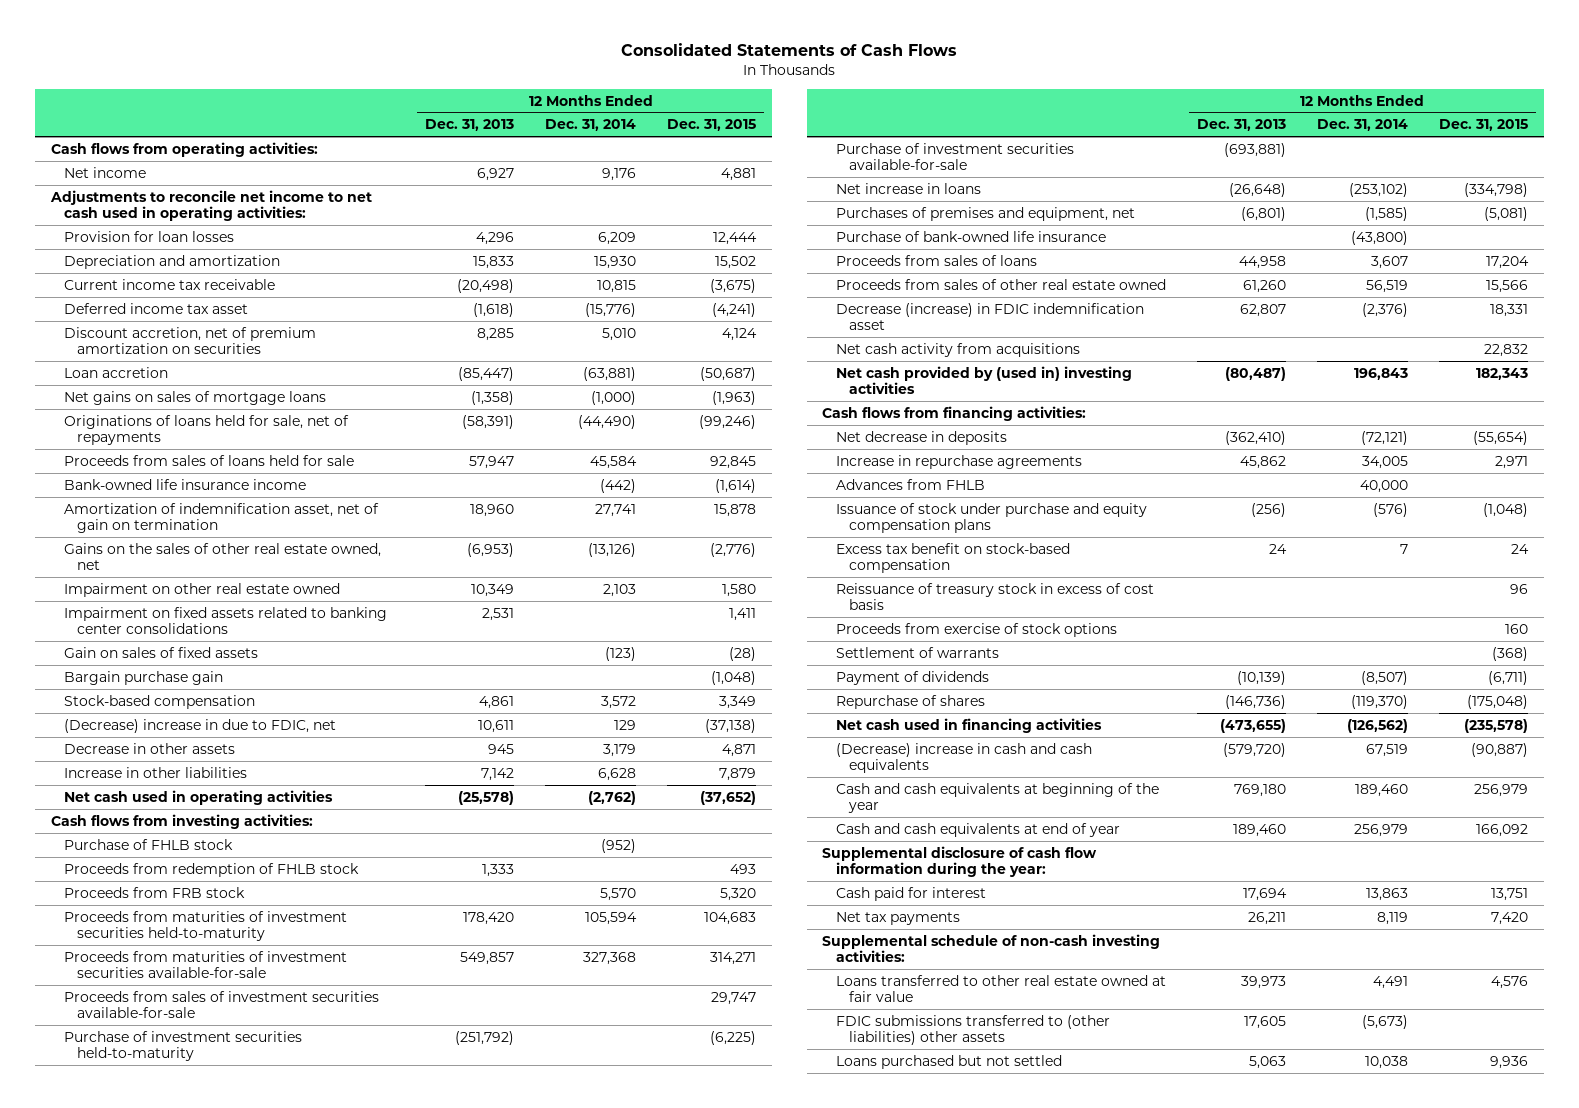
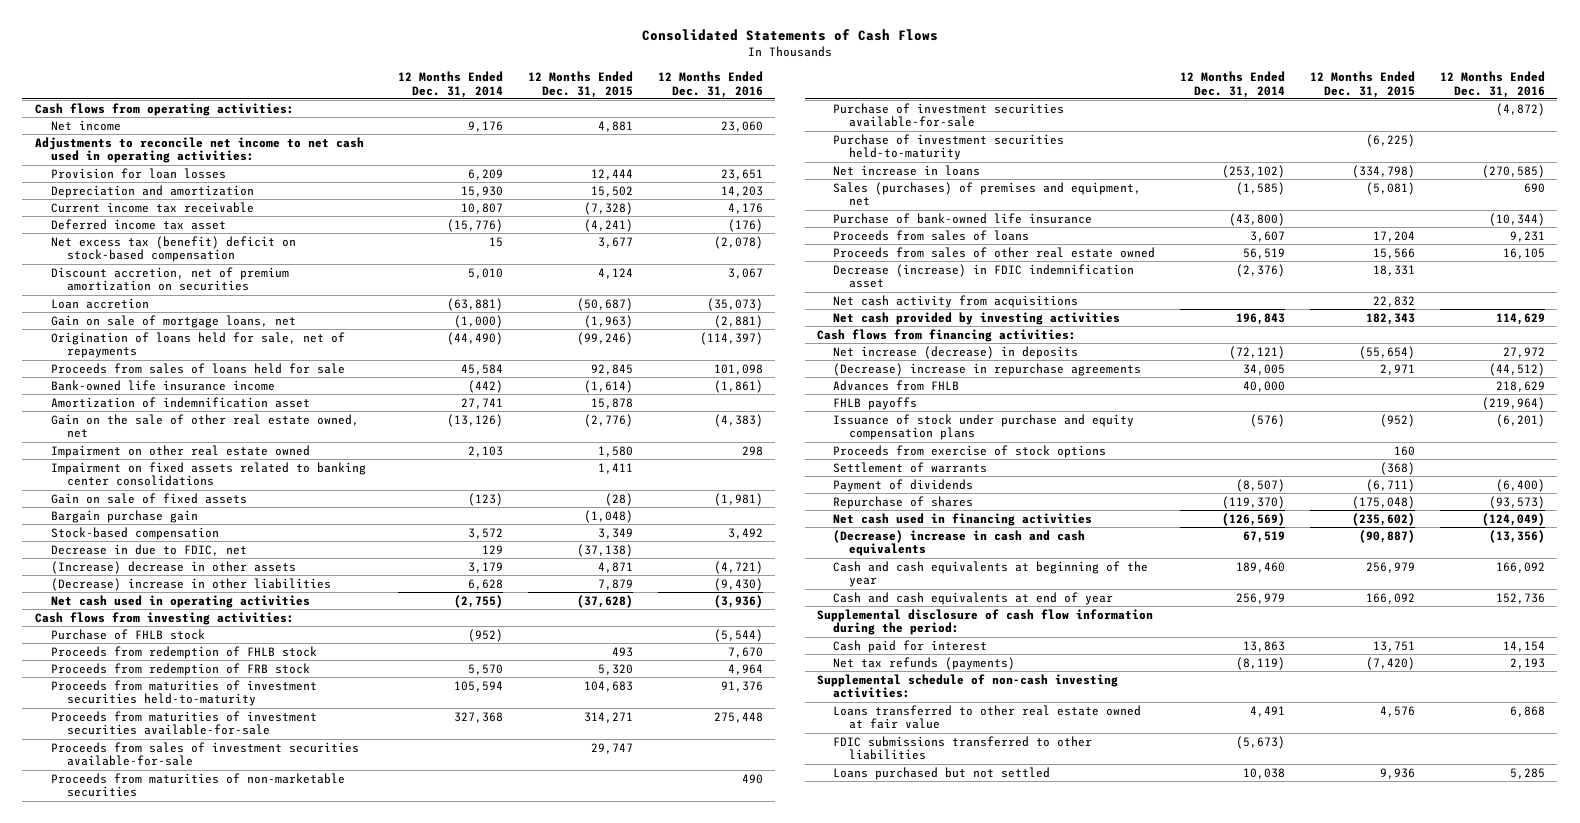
[425,119,515,132] Dec. 31, 2013 -> none
none -> [657,70,763,98] 12 Months Ended Dec. 31, 2016
[597,279,637,293] 10,815 -> [460,202,503,214] 10,807
[710,278,757,293] (3,675) -> [583,201,633,215] (7,328)
none -> [50,235,296,263] Net excess tax (benefit) deficit on stock-based compensation
[63,390,326,405] Net gains on sales of mortgage loans -> [50,314,296,328] Gain on sale of mortgage loans, net
[63,414,349,446] Originations of loans held for sale, net of repayments -> [50,331,345,359] Origination of loans held for sale, net of repayments
[63,502,379,534] Amortization of indemnification asset, net of gain on termination -> [50,396,310,408] Amortization of indemnification asset
[63,542,381,571] Gains on the sales of other real estate owned, net -> [50,413,359,439] Gain on the sale of other real estate owned, net
[63,646,258,658] Gain on sales of fixed assets -> [50,492,247,504] Gain on sale of fixed assets
[63,718,336,733] (Decrease) increase in due to FDIC, net -> [50,543,247,556] Decrease in due to FDIC, net
[63,742,235,754] Decrease in other assets -> [50,560,296,574] (Increase) decrease in other assets
[63,766,247,778] Increase in other liabilities -> [50,577,331,591] (Decrease) increase in other liabilities
[588,790,637,805] (2,762) -> [453,594,503,608] (2,755)
[700,790,757,805] (37,652) -> [576,594,633,608] (37,628)
[63,886,245,898] Proceeds from FRB stock -> [50,662,310,676] Proceeds from redemption of FRB stock
none -> [50,772,345,798] Proceeds from maturities of non-marketable securities
[63,1030,302,1062] Purchase of investment securities held-to-maturity -> [833,133,1065,161] Purchase of investment securities held-to-maturity
[835,206,1135,221] Purchases of premises and equipment, net -> [833,181,1142,207] Sales (purchases) of premises and equipment, net
[835,365,1132,395] Net cash provided by (used in) investing activities -> [833,311,1121,325] Net cash provided by investing activities
[835,430,1007,445] Net decrease in deposits -> [833,345,1079,359] Net increase (decrease) in deposits
[835,454,1082,469] Increase in repurchase agreements -> [833,362,1142,376] (Decrease) increase in repurchase agreements
[835,542,1070,574] Excess tax benefit on stock-based compensation -> none
[835,582,1154,611] Reissuance of treasury stock in excess of cost basis -> none
none -> [833,396,918,410] FHLB payoffs
[1483,502,1529,517] (1,048) -> [1379,413,1415,427] (952)
[1346,718,1408,733] (126,562) -> [1222,512,1286,526] (126,569)
[1464,718,1529,733] (235,578) -> [1351,512,1415,526] (235,602)
[822,845,1098,878] Supplemental disclosure of cash flow information during the year: -> [817,608,1154,636] Supplemental disclosure of cash flow information during the period:
[835,911,960,925] Net tax payments -> [833,656,1016,670] Net tax refunds (payments)
[1376,911,1408,925] 8,119 -> [1236,656,1286,670] (8,119)
[1491,911,1529,925] 7,420 -> [1365,656,1415,670] (7,420)
[835,1014,1110,1046] FDIC submissions transferred to (other liabilities) other assets -> [833,735,1093,761] FDIC submissions transferred to other liabilities

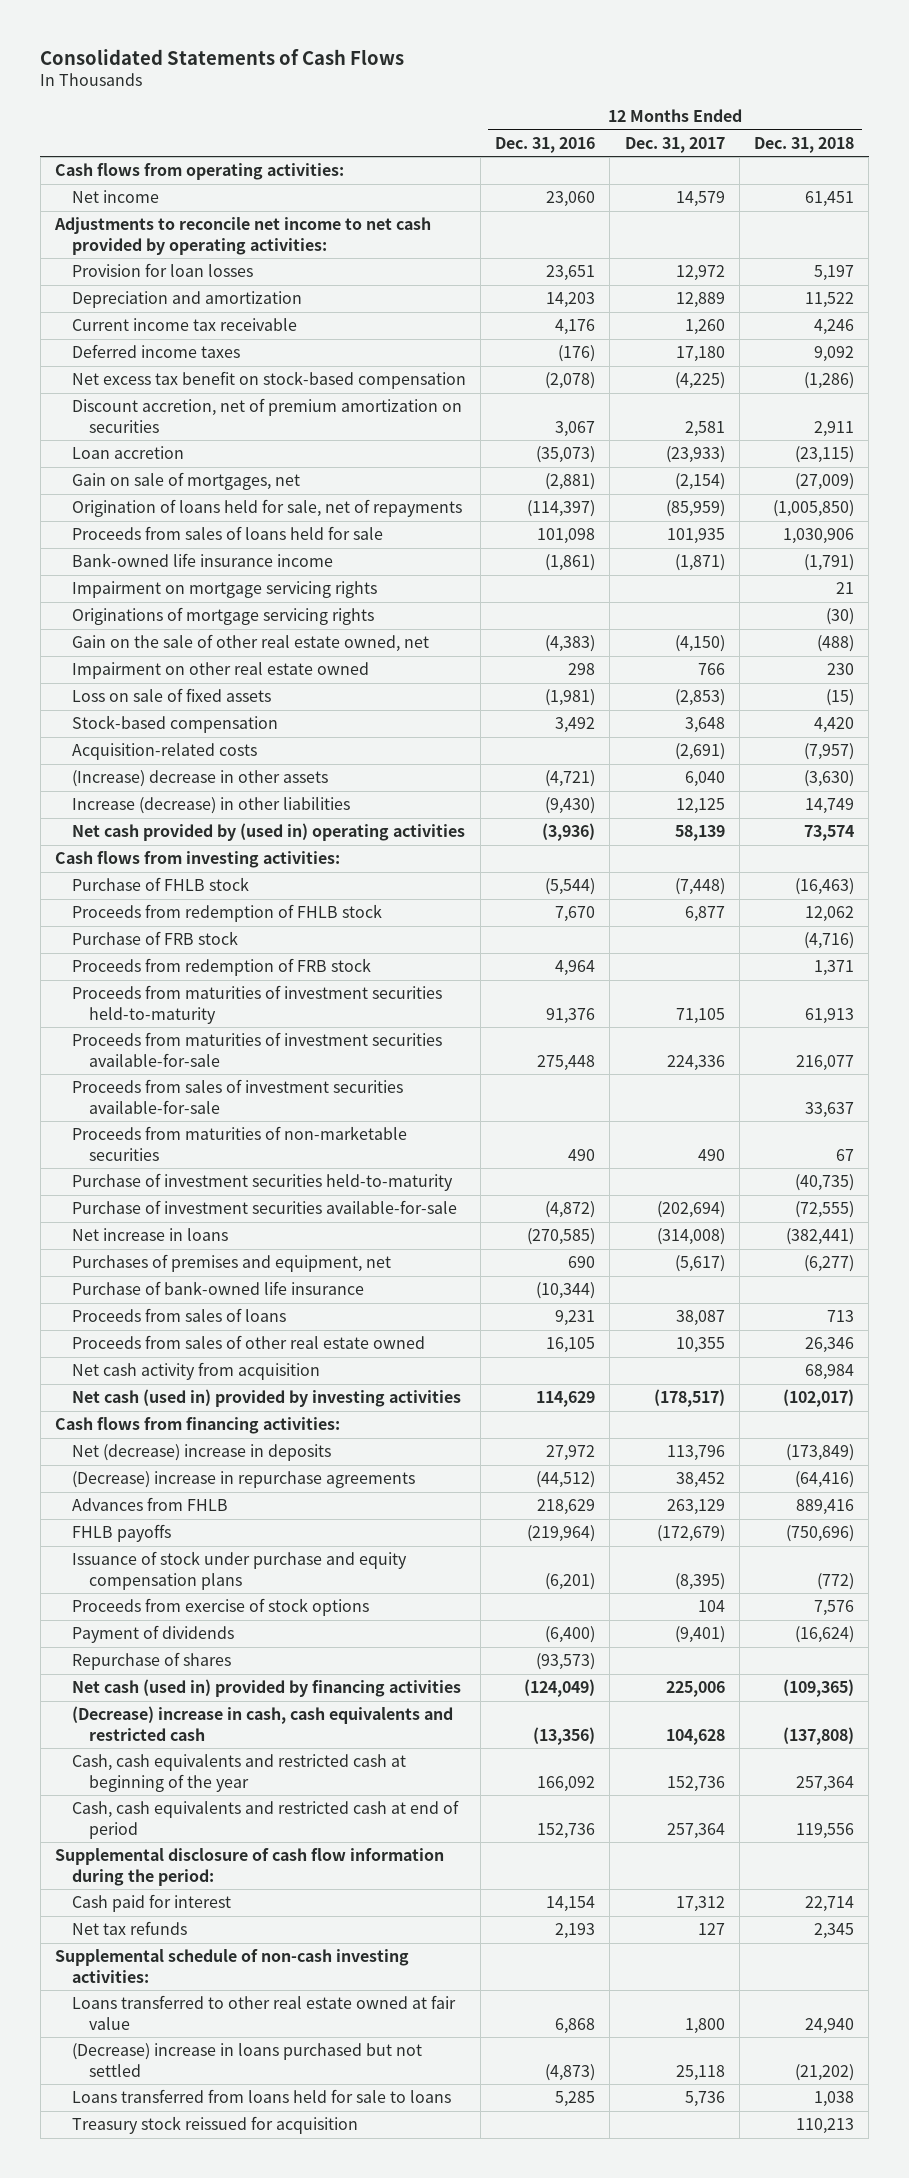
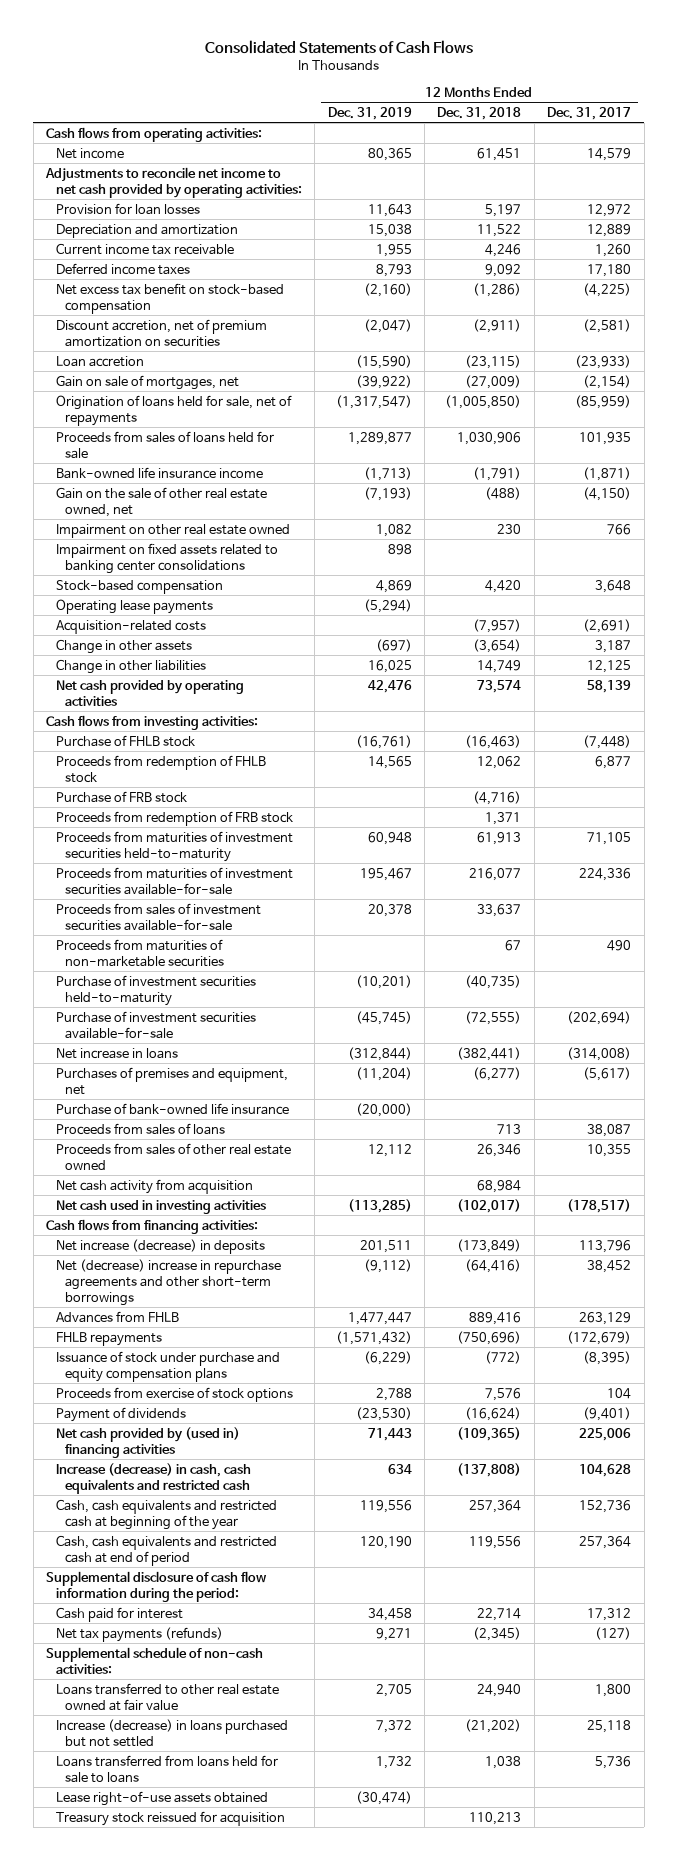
[495,136,596,153] Dec. 31, 2016 -> none
none -> [327,106,412,120] Dec. 31, 2019
[684,420,725,437] 2,581 -> [583,318,632,333] (2,581)
[814,420,855,437] 2,911 -> [473,318,522,333] (2,911)
[71,581,377,599] Impairment on mortgage servicing rights -> none
[71,607,374,626] Originations of mortgage servicing rights -> none
[71,688,271,703] Loss on sale of fixed assets -> none
none -> [55,542,278,574] Impairment on fixed assets related to banking center consolidations
none -> [55,598,213,614] Operating lease payments
[71,770,328,788] (Increase) decrease in other assets -> [55,638,192,654] Change in other assets
[684,771,725,788] 6,040 -> [595,639,632,653] 3,187
[804,770,855,788] (3,630) -> [473,638,522,653] (3,654)
[71,797,350,815] Increase (decrease) in other liabilities -> [55,658,206,674] Change in other liabilities
[71,823,465,842] Net cash provided by (used in) operating activities -> [55,679,244,706] Net cash provided by operating activities
[71,1389,461,1408] Net cash (used in) provided by investing activities -> [55,1199,266,1214] Net cash used in investing activities
[71,1444,331,1462] Net (decrease) increase in deposits -> [55,1238,265,1254] Net increase (decrease) in deposits
[71,1471,415,1489] (Decrease) increase in repurchase agreements -> [55,1258,281,1306] Net (decrease) increase in repurchase agreements and other short-term borrowings
[71,1524,171,1543] FHLB payoffs -> [55,1331,162,1346] FHLB repayments
[71,1652,231,1671] Repurchase of shares -> none
[71,1679,461,1698] Net cash (used in) provided by financing activities -> [55,1426,240,1458] Net cash provided by (used in) financing activities
[71,1706,453,1741] (Decrease) increase in cash, cash equivalents and restricted cash -> [55,1462,251,1494] Increase (decrease) in cash, cash equivalents and restricted cash
[71,1921,187,1936] Net tax refunds -> [55,1626,223,1642] Net tax payments (refunds)
[697,1923,725,1936] 127 -> [595,1626,632,1640] (127)
[814,1923,855,1940] 2,345 -> [473,1626,522,1641] (2,345)
[54,1949,409,1983] Supplemental schedule of non-cash investing activities: -> [46,1646,264,1674] Supplemental schedule of non-cash activities:
[71,2043,422,2077] (Decrease) increase in loans purchased but not settled -> [55,1718,288,1747] Increase (decrease) in loans purchased but not settled
none -> [55,1790,268,1806] Lease right-of-use assets obtained

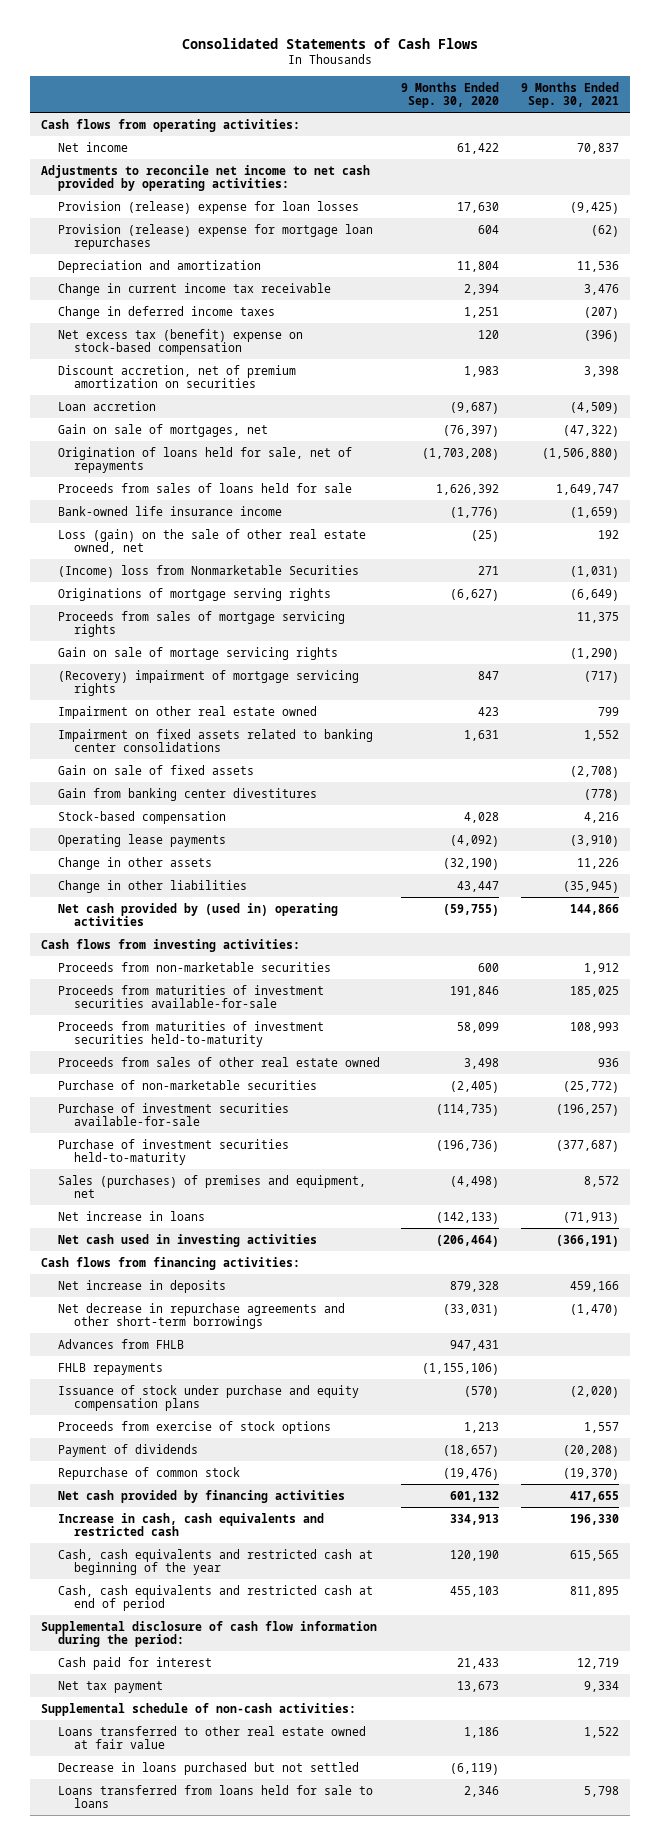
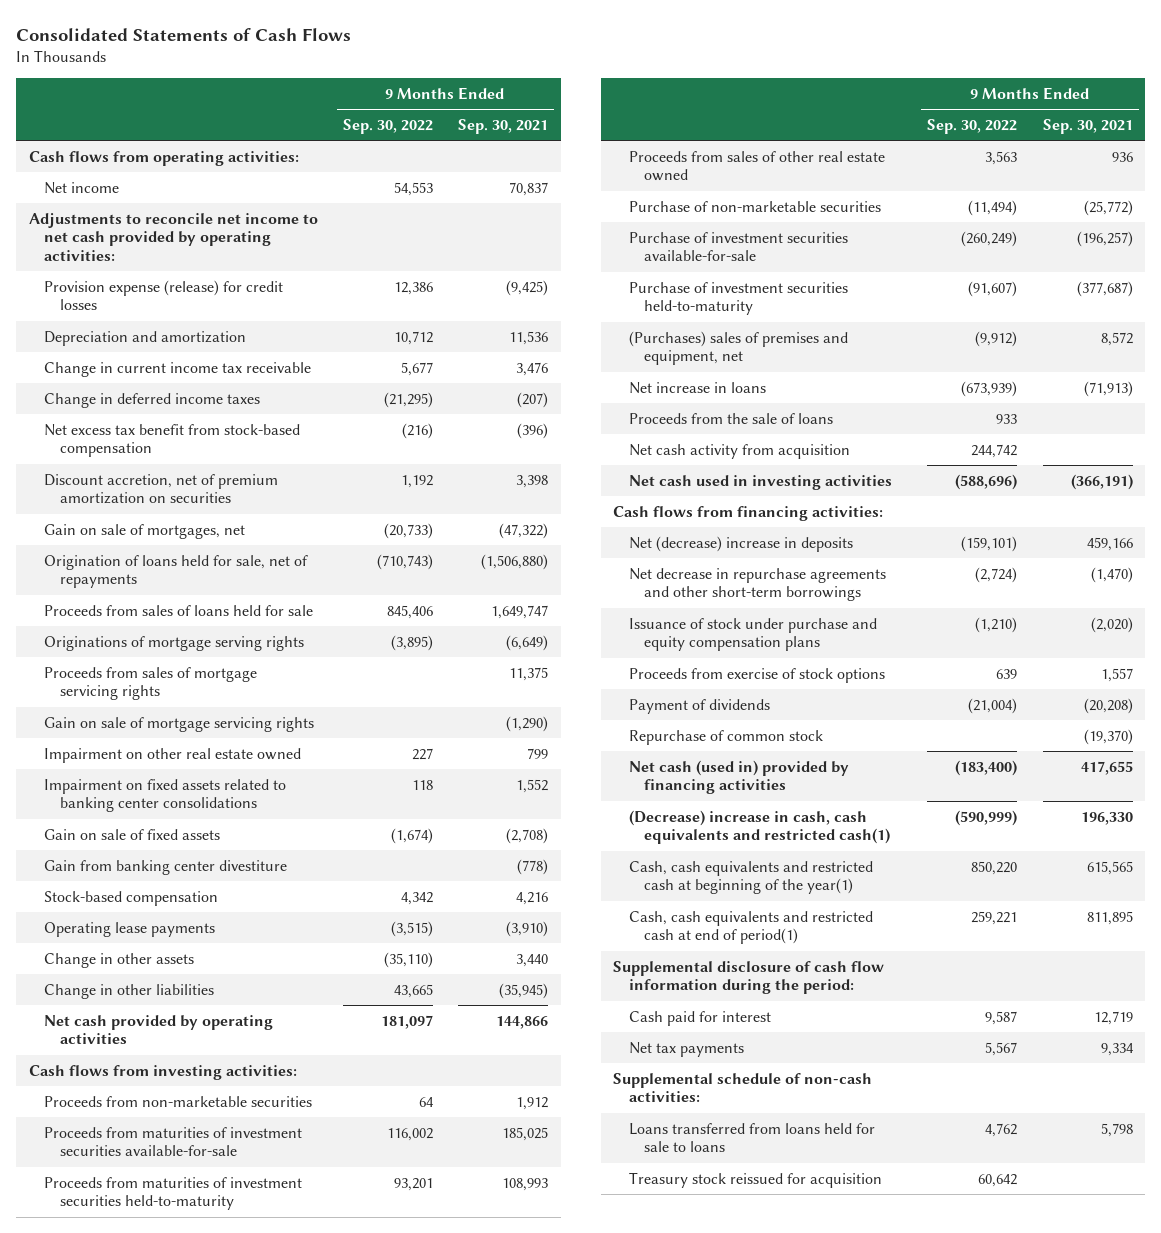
[401,81,500,109] 9 Months Ended Sep. 30, 2020 -> none
none -> [342,119,433,135] Sep. 30, 2022
[57,223,373,251] Provision (release) expense for mortgage loan repurchases -> none
[57,200,359,214] Provision (release) expense for loan losses -> [44,279,284,311] Provision expense (release) for credit losses
[57,328,303,356] Net excess tax (benefit) expense on stock-based compensation -> [44,423,301,458] Net excess tax benefit from stock-based compensation
[57,400,156,411] Loan accretion -> none
[57,505,282,516] Bank-owned life insurance income -> none
[57,528,366,555] Loss (gain) on the sale of other real estate owned, net -> none
[57,564,359,578] (Income) loss from Nonmarketable Securities -> none
[57,669,359,697] (Recovery) impairment of mortgage servicing rights -> none
[57,646,338,660] Gain on sale of mortage servicing rights -> [44,716,315,732] Gain on sale of mortgage servicing rights
[57,787,317,801] Gain from banking center divestitures -> [44,859,288,875] Gain from banking center divestiture
[577,857,620,869] 11,226 -> [516,953,549,967] 3,440
[57,902,338,927] Net cash provided by (used in) operating activities -> [44,1014,274,1045] Net cash provided by operating activities
[57,1174,366,1199] Sales (purchases) of premises and equipment, net -> [628,330,848,366] (Purchases) sales of premises and equipment, net
none -> [628,412,833,424] Proceeds from the sale of loans
none -> [628,443,850,459] Net cash activity from acquisition
[57,1279,226,1293] Net increase in deposits -> [628,535,853,552] Net (decrease) increase in deposits
[57,1338,184,1349] Advances from FHLB -> none
[57,1362,163,1375] FHLB repayments -> none
[57,1489,345,1503] Net cash provided by financing activities -> [628,759,849,795] Net cash (used in) provided by financing activities
[57,1512,324,1537] Increase in cash, cash equivalents and restricted cash -> [628,809,891,845] (Decrease) increase in cash, cash equivalents and restricted cash(1)
[57,1548,373,1576] Cash, cash equivalents and restricted cash at beginning of the year -> [628,860,873,895] Cash, cash equivalents and restricted cash at beginning of the year(1)
[57,1584,373,1612] Cash, cash equivalents and restricted cash at end of period -> [628,910,873,945] Cash, cash equivalents and restricted cash at end of period(1)
[57,1680,163,1693] Net tax payment -> [628,1041,744,1057] Net tax payments
[57,1725,366,1750] Loans transferred to other real estate owned at fair value -> none
[57,1761,359,1775] Decrease in loans purchased but not settled -> none
none -> [628,1171,882,1188] Treasury stock reissued for acquisition

